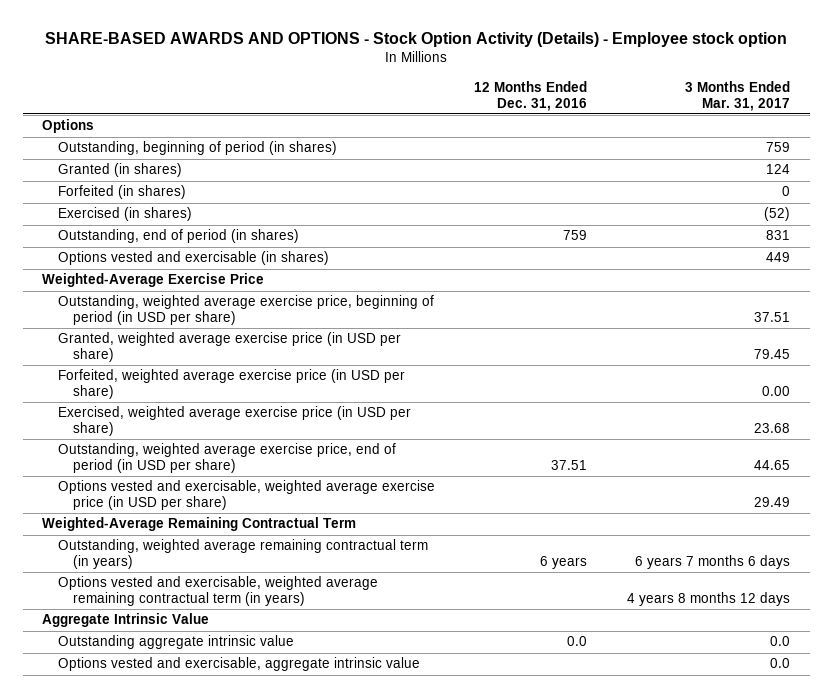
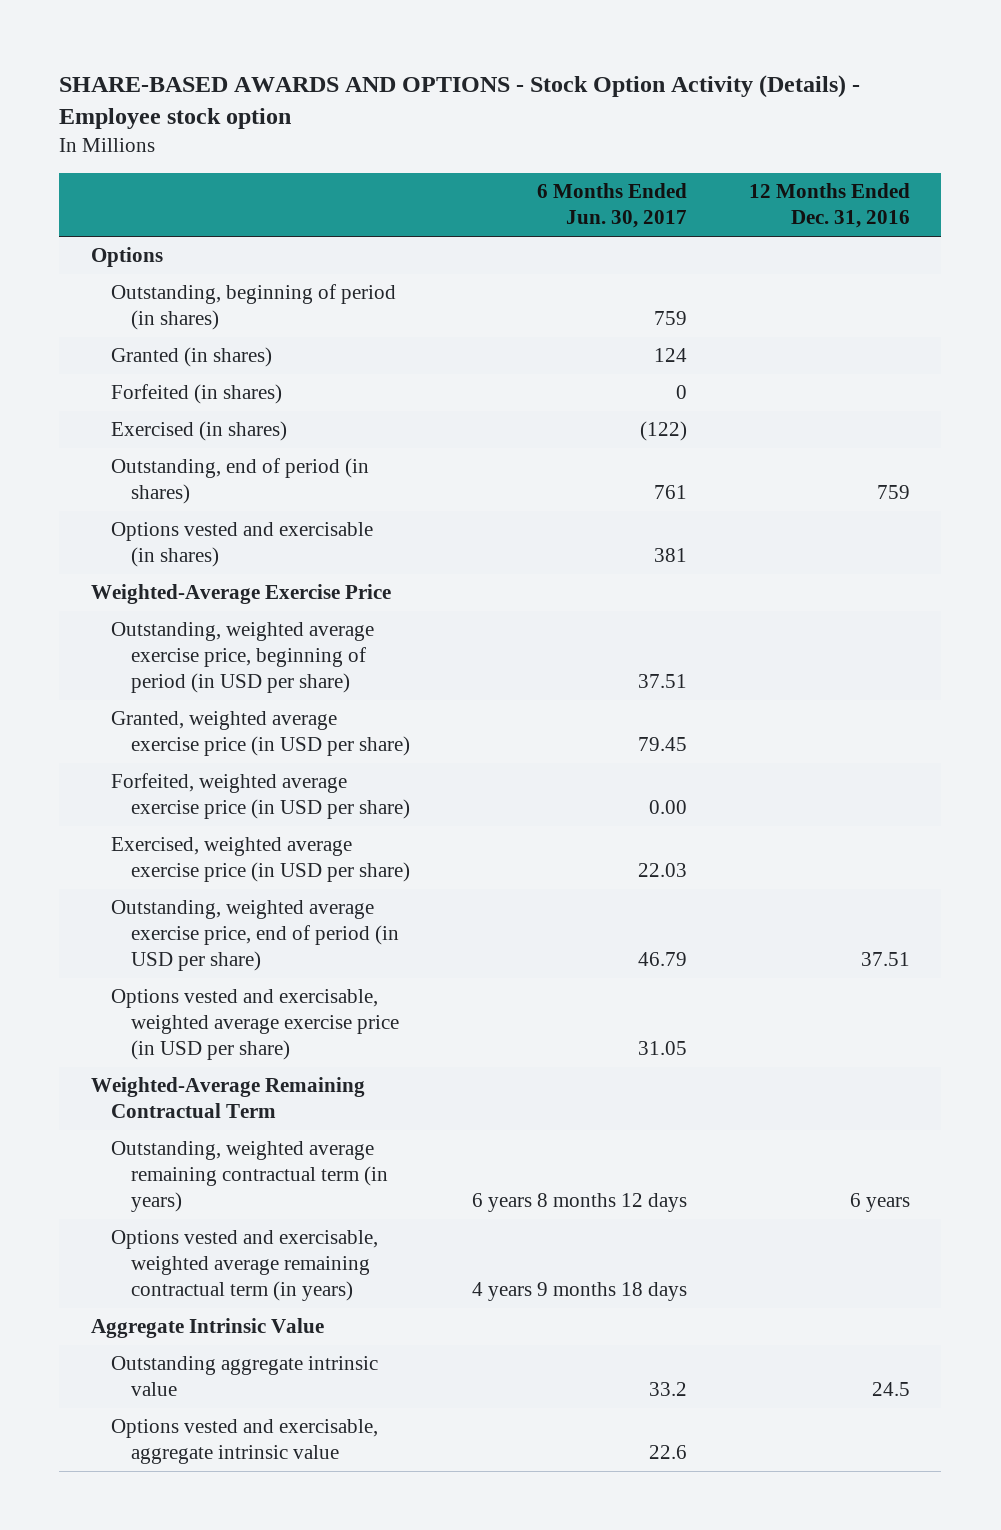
[684,80,790,111] 3 Months Ended Mar. 31, 2017 -> none
none -> [536,183,687,229] 6 Months Ended Jun. 30, 2017
[567,636,588,647] 0.0 -> [872,1382,911,1397] 24.5

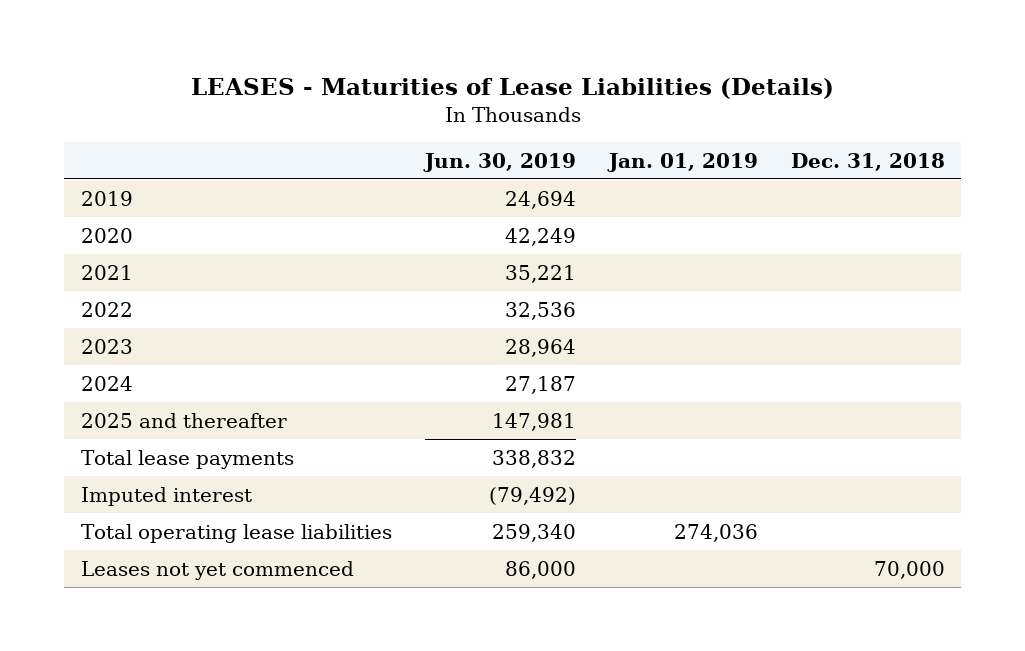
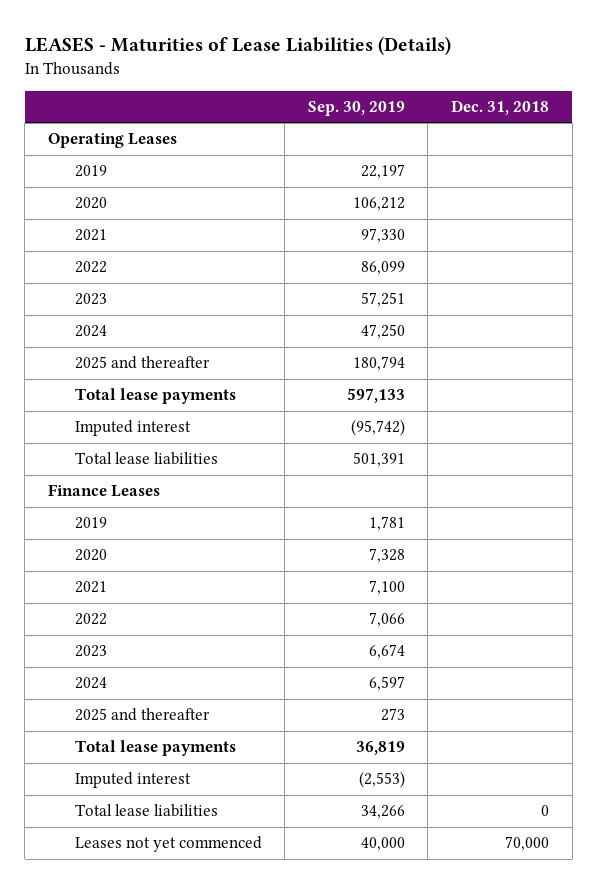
[422,152,576,172] Jun. 30, 2019 -> none
[606,152,758,172] Jan. 01, 2019 -> none
none -> [307,101,405,117] Sep. 30, 2019
none -> [47,133,177,149] Operating Leases
[80,523,392,543] Total operating lease liabilities -> [74,452,218,466] Total lease liabilities
none -> [47,484,160,498] Finance Leases
none -> [74,517,107,530] 2019
none -> [74,549,107,562] 2020
none -> [74,581,107,594] 2021
none -> [74,613,107,626] 2022
none -> [74,645,107,658] 2023
none -> [74,677,107,690] 2024
none -> [74,708,210,722] 2025 and thereafter
none -> [74,740,236,757] Total lease payments
none -> [74,772,191,789] Imputed interest
none -> [74,804,218,818] Total lease liabilities

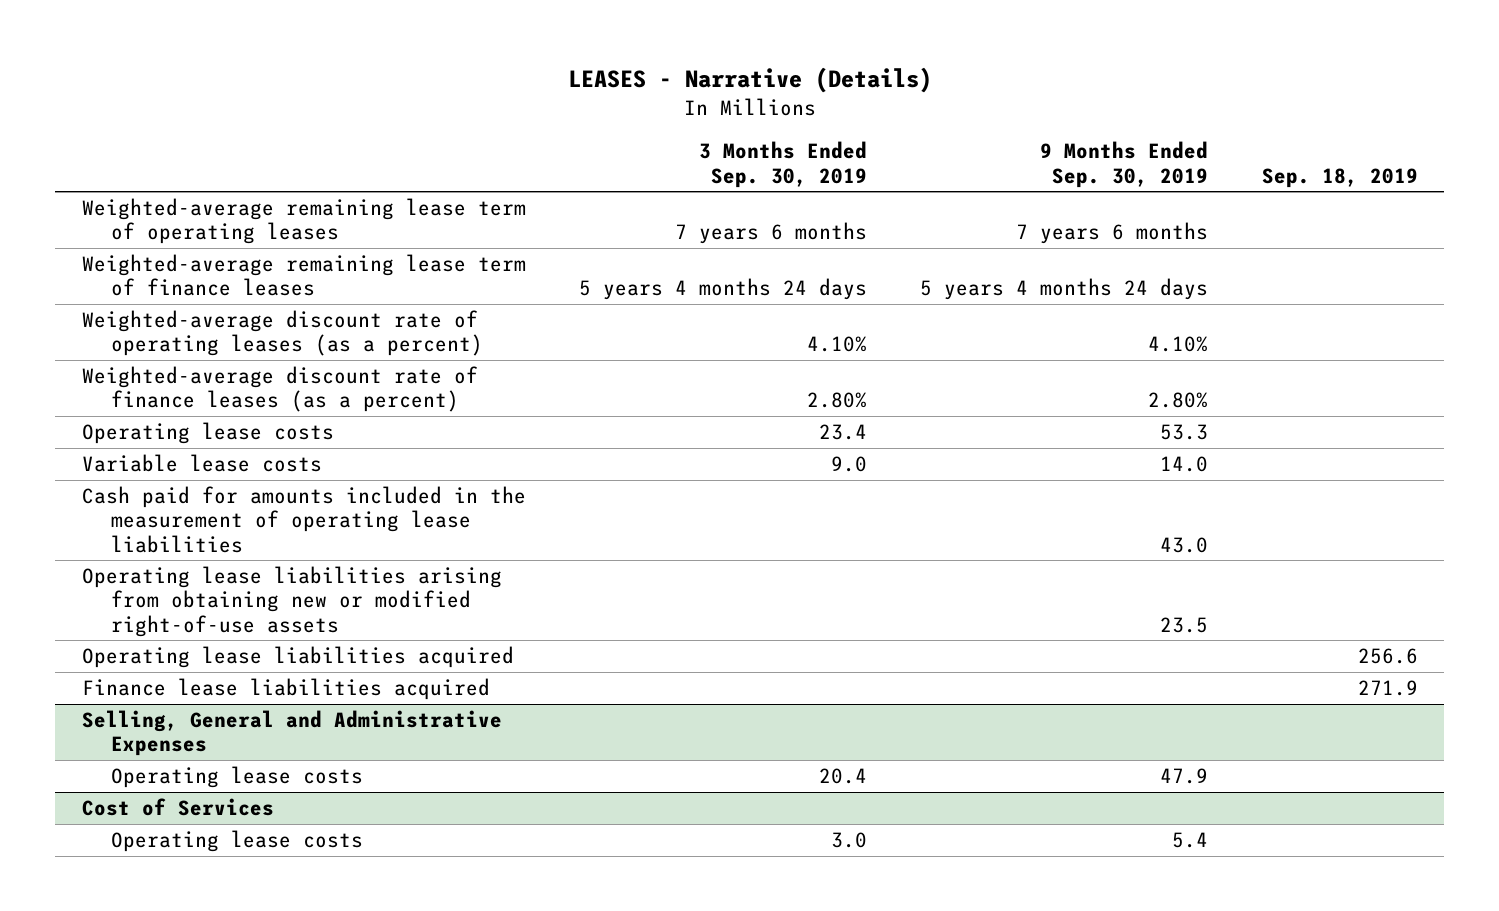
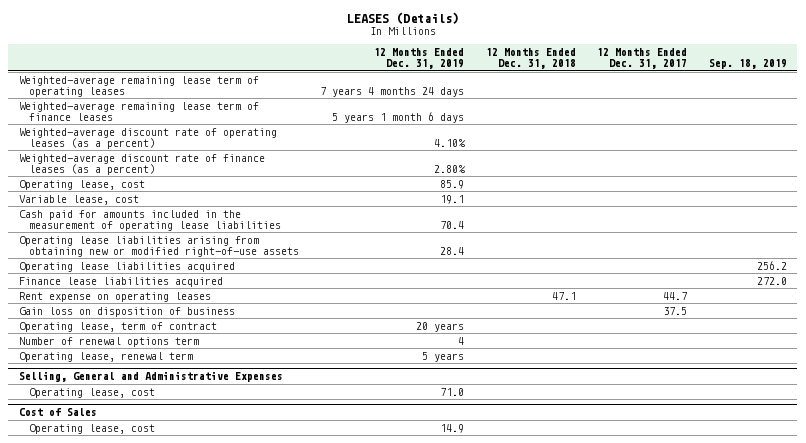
[567,67,932,94] LEASES - Narrative (Details) -> [346,11,459,24] LEASES (Details)
[699,141,868,188] 3 Months Ended Sep. 30, 2019 -> none
[1040,141,1209,188] 9 Months Ended Sep. 30, 2019 -> none
none -> [374,48,465,70] 12 Months Ended Dec. 31, 2019
none -> [485,48,576,70] 12 Months Ended Dec. 31, 2018
none -> [597,48,688,70] 12 Months Ended Dec. 31, 2017
[81,422,334,445] Operating lease costs -> [19,179,146,190] Operating lease, cost
[81,454,322,473] Variable lease costs -> [19,194,140,205] Variable lease, cost
[1357,648,1418,665] 256.6 -> [756,260,787,270] 256.2
[1357,680,1418,697] 271.9 -> [756,276,787,285] 272.0
none -> [19,291,212,302] Rent expense on operating leases
none -> [19,306,236,317] Gain loss on disposition of business
none -> [19,321,218,332] Operating lease, term of contract
none -> [19,336,200,347] Number of renewal options term
none -> [19,351,194,362] Operating lease, renewal term
[110,766,363,789] Operating lease costs -> [28,387,155,398] Operating lease, cost
[81,798,274,817] Cost of Services -> [19,408,98,417] Cost of Sales
[110,830,363,853] Operating lease costs -> [28,423,155,434] Operating lease, cost

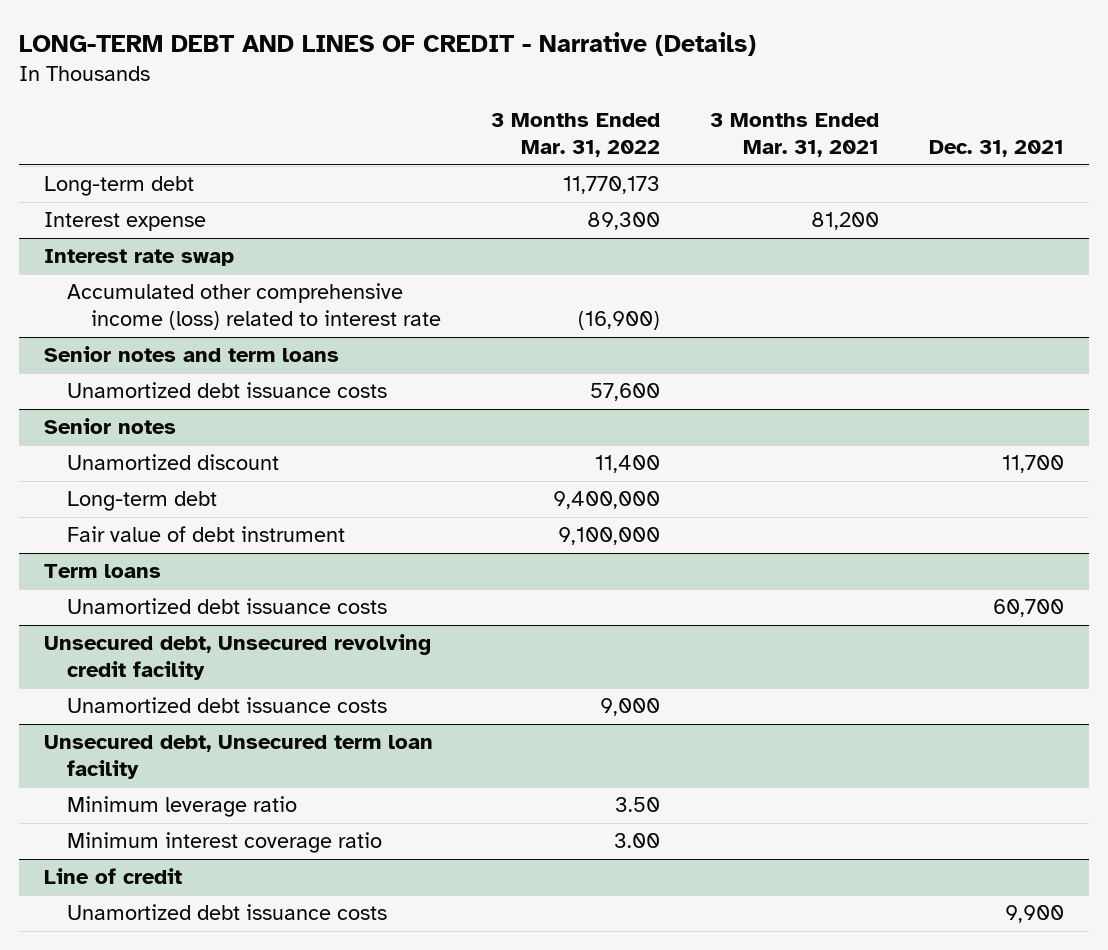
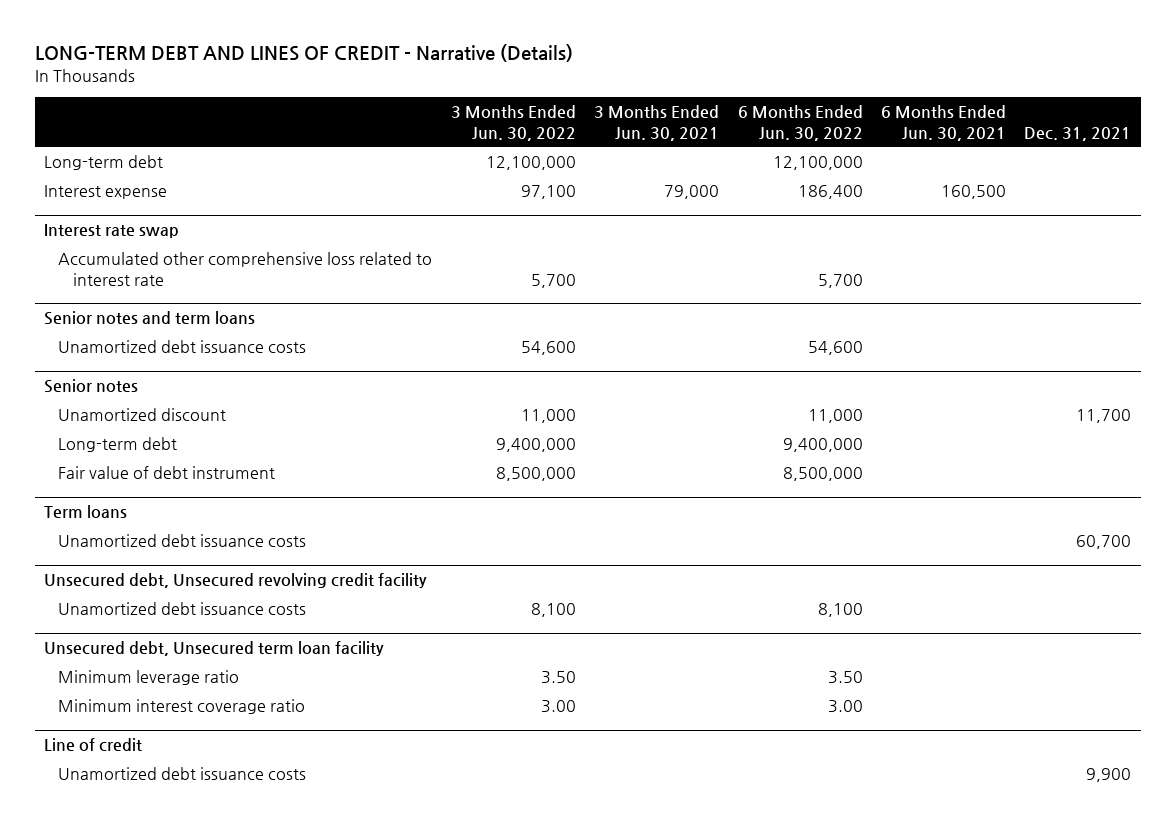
[490,113,660,157] 3 Months Ended Mar. 31, 2022 -> none
[710,113,880,157] 3 Months Ended Mar. 31, 2021 -> none
none -> [450,105,576,141] 3 Months Ended Jun. 30, 2022
none -> [594,105,720,141] 3 Months Ended Jun. 30, 2021
none -> [737,105,863,141] 6 Months Ended Jun. 30, 2022
none -> [881,105,1007,141] 6 Months Ended Jun. 30, 2021
[67,283,441,330] Accumulated other comprehensive income (loss) related to interest rate -> [58,251,433,286] Accumulated other comprehensive loss related to interest rate

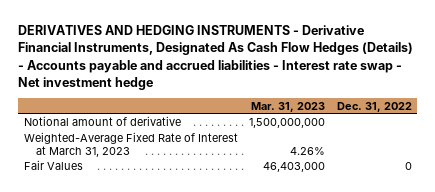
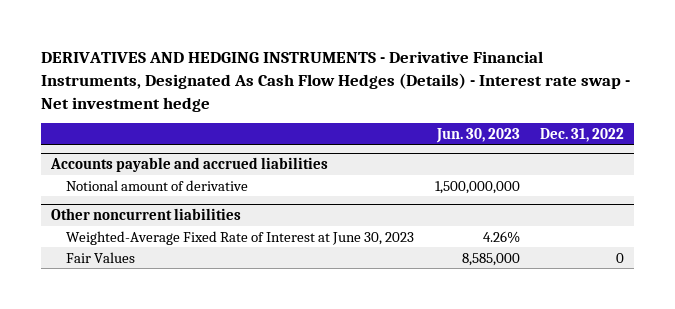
[18,25,414,90] DERIVATIVES AND HEDGING INSTRUMENTS - Derivative Financial Instruments, Designated As Cash Flow Hedges (Details) - Accounts payable and accrued liabilities - Interest rate swap - Net investment hedge -> [40,51,630,112] DERIVATIVES AND HEDGING INSTRUMENTS - Derivative Financial Instruments, Designated As Cash Flow Hedges (Details) - Interest rate swap - Net investment hedge
[251,101,326,112] Mar. 31, 2023 -> none
none -> [435,127,520,143] Jun. 30, 2023
[23,115,181,126] Notional amount of derivative -> none
[23,131,238,157] Weighted-Average Fixed Rate of Interest at March 31, 2023 -> none
[23,159,83,170] Fair Values -> none
none -> [49,157,328,173] Accounts payable and accrued liabilities
none -> [66,179,249,191] Notional amount of derivative
none -> [50,208,241,221] Other noncurrent liabilities
none -> [66,230,415,245] Weighted-Average Fixed Rate of Interest at June 30, 2023
none -> [66,251,136,263] Fair Values

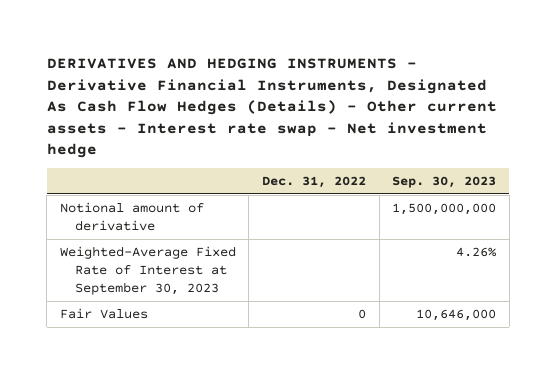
[40,51,630,112] DERIVATIVES AND HEDGING INSTRUMENTS - Derivative Financial Instruments, Designated As Cash Flow Hedges (Details) - Interest rate swap - Net investment hedge -> [46,58,497,159] DERIVATIVES AND HEDGING INSTRUMENTS - Derivative Financial Instruments, Designated As Cash Flow Hedges (Details) - Other current assets - Interest rate swap - Net investment hedge
[435,127,520,143] Jun. 30, 2023 -> none
none -> [392,175,497,188] Sep. 30, 2023
[49,157,328,173] Accounts payable and accrued liabilities -> none
[66,179,249,191] Notional amount of derivative -> none
[50,208,241,221] Other noncurrent liabilities -> none
[66,230,415,245] Weighted-Average Fixed Rate of Interest at June 30, 2023 -> none
[66,251,136,263] Fair Values -> none
none -> [59,202,204,231] Notional amount of derivative
none -> [59,246,236,295] Weighted-Average Fixed Rate of Interest at September 30, 2023
none -> [59,308,148,320] Fair Values

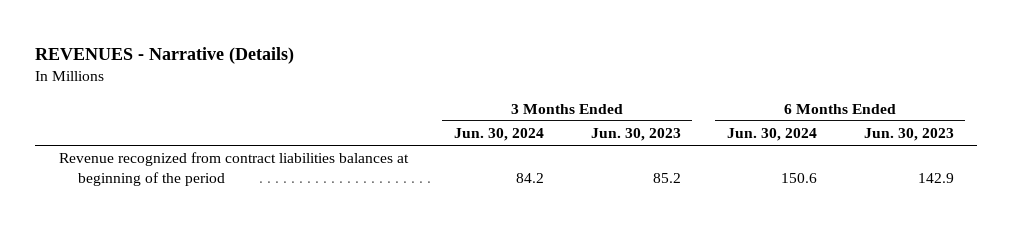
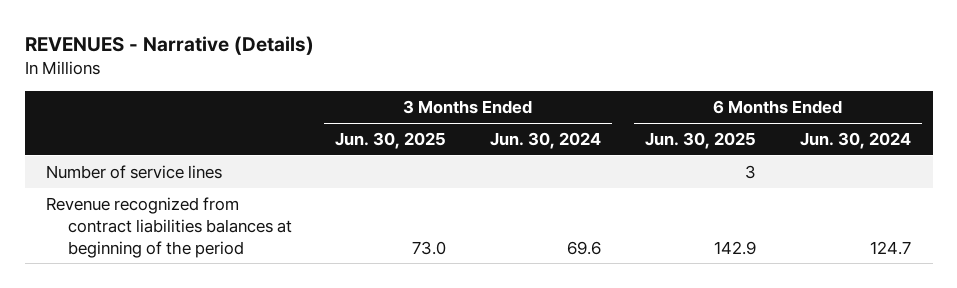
[590,127,681,141] Jun. 30, 2023 -> none
[863,127,954,141] Jun. 30, 2023 -> none
none -> [335,132,447,150] Jun. 30, 2025
none -> [644,132,756,150] Jun. 30, 2025
none -> [46,164,223,179] Number of service lines
[516,172,545,183] 84.2 -> [567,240,602,255] 69.6
[781,172,818,183] 150.6 -> [869,240,911,255] 124.7

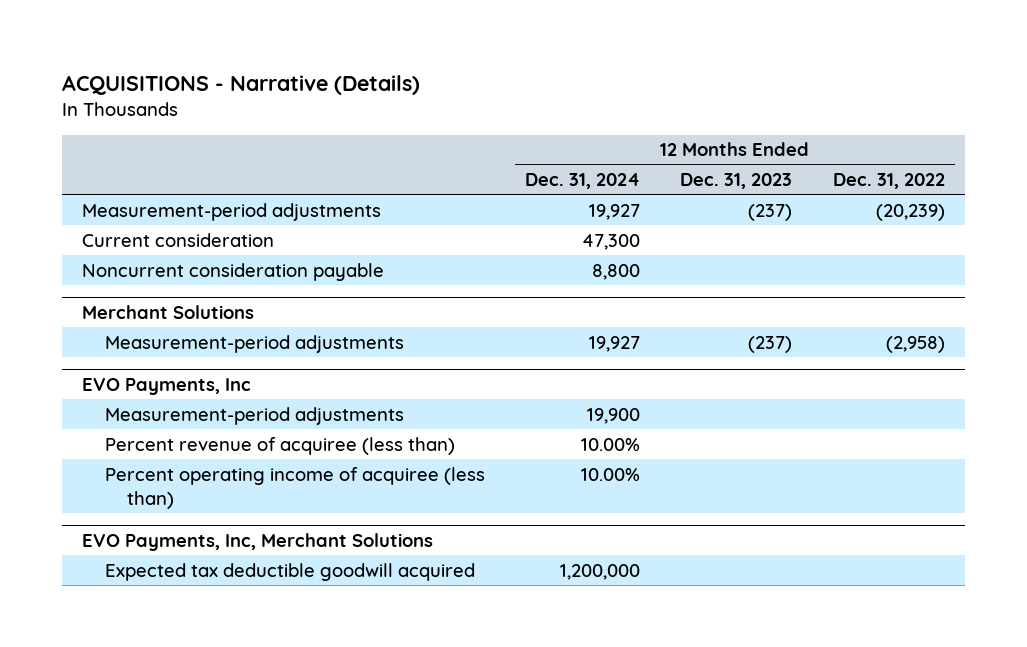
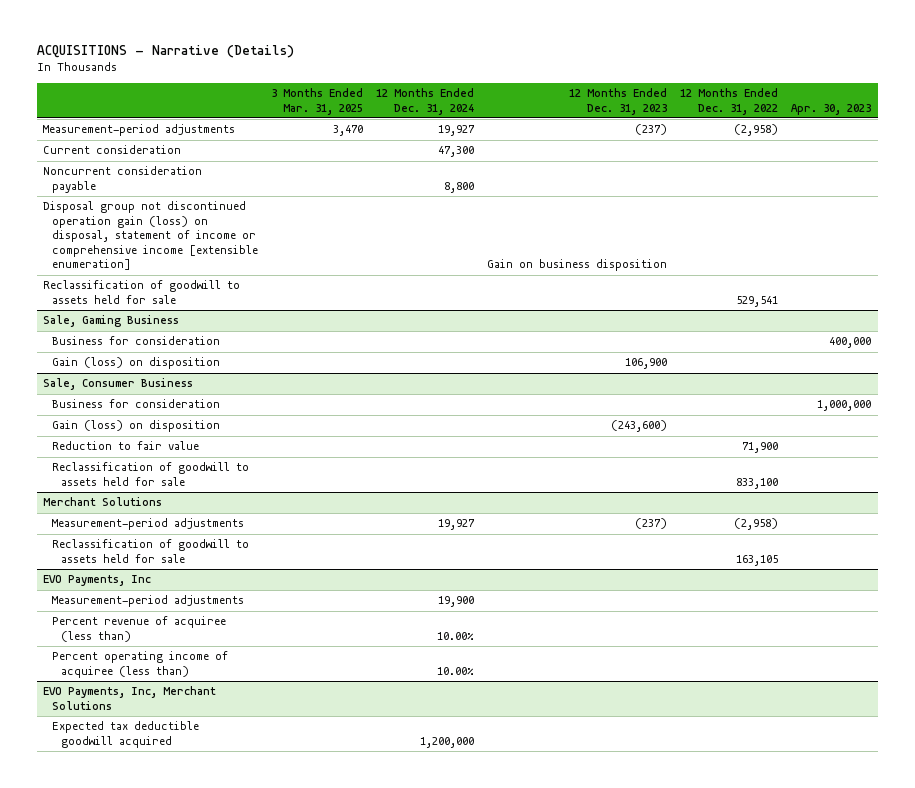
none -> [271,88,364,115] 3 Months Ended Mar. 31, 2025
none -> [791,103,872,115] Apr. 30, 2023
[875,203,945,221] (20,239) -> [734,124,779,137] (2,958)
none -> [43,201,259,271] Disposal group not discontinued operation gain (loss) on disposal, statement of income or comprehensive income [extensible enumeration]
none -> [43,280,241,304] Reclassification of goodwill to assets held for sale
none -> [43,315,180,328] Sale, Gaming Business
none -> [52,336,221,346] Business for consideration
none -> [52,357,221,370] Gain (loss) on disposition
none -> [43,378,194,391] Sale, Consumer Business
none -> [52,399,221,409] Business for consideration
none -> [52,420,221,433] Gain (loss) on disposition
none -> [52,441,200,451] Reduction to fair value
none -> [52,462,250,486] Reclassification of goodwill to assets held for sale
none -> [52,539,250,563] Reclassification of goodwill to assets held for sale

